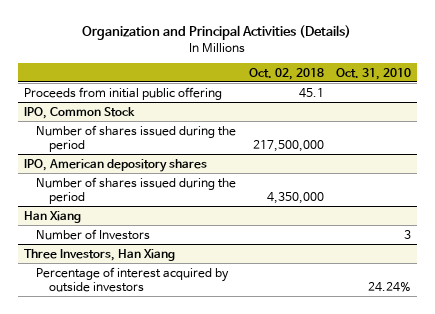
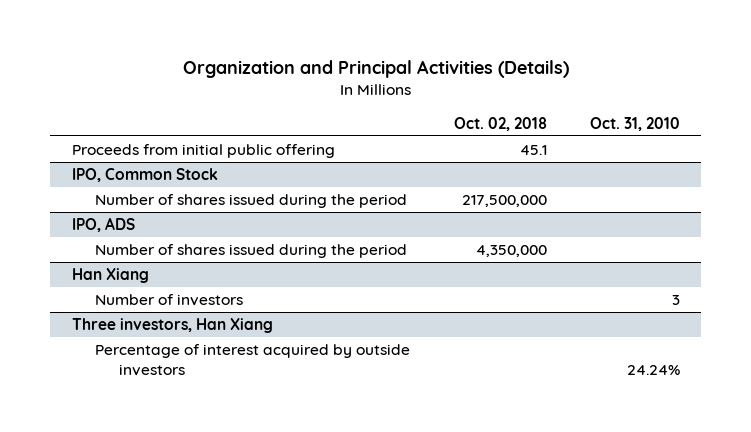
[24,158,208,172] IPO, American depository shares -> none
none -> [71,216,135,232] IPO, ADS
[36,228,151,240] Number of Investors -> [95,293,244,306] Number of investors
[24,248,176,261] Three Investors, Han Xiang -> [71,317,273,333] Three investors, Han Xiang

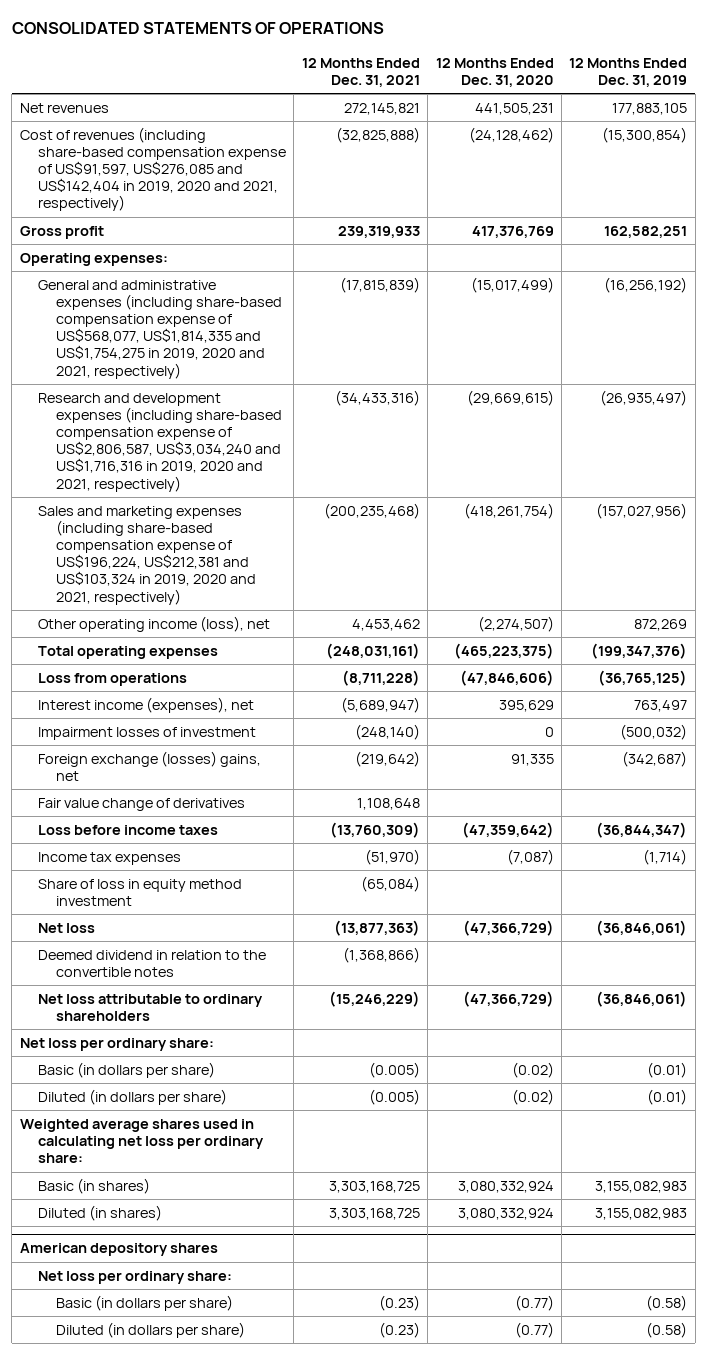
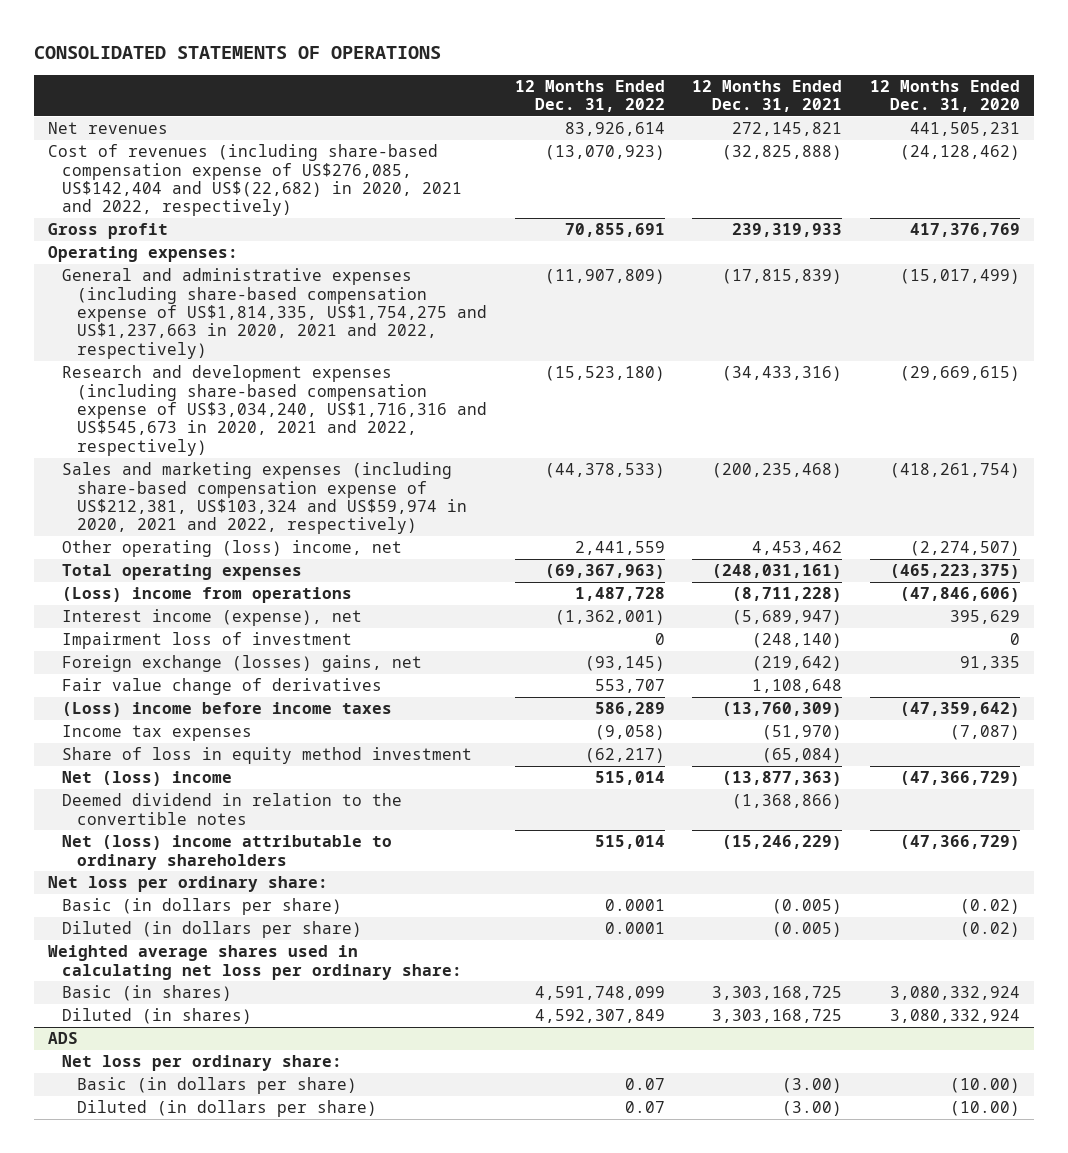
[569,57,688,87] 12 Months Ended Dec. 31, 2019 -> none
none -> [514,79,665,113] 12 Months Ended Dec. 31, 2022
[19,126,286,212] Cost of revenues (including share-based compensation expense of US$91,597, US$276,085 and US$142,404 in 2019, 2020 and 2021, respectively) -> [47,144,463,217] Cost of revenues (including share-based compensation expense of US$276,085, US$142,404 and US$(22,682) in 2020, 2021 and 2022, respectively)
[37,279,282,379] General and administrative expenses (including share-based compensation expense of US$568,077, US$1,814,335 and US$1,754,275 in 2019, 2020 and 2021, respectively) -> [62,268,487,359] General and administrative expenses (including share-based compensation expense of US$1,814,335, US$1,754,275 and US$1,237,663 in 2020, 2021 and 2022, respectively)
[37,392,282,492] Research and development expenses (including share-based compensation expense of US$2,806,587, US$3,034,240 and US$1,716,316 in 2019, 2020 and 2021, respectively) -> [62,365,487,456] Research and development expenses (including share-based compensation expense of US$3,034,240, US$1,716,316 and US$545,673 in 2020, 2021 and 2022, respectively)
[37,505,256,605] Sales and marketing expenses (including share-based compensation expense of US$196,224, US$212,381 and US$103,324 in 2019, 2020 and 2021, respectively) -> [62,462,467,535] Sales and marketing expenses (including share-based compensation expense of US$212,381, US$103,324 and US$59,974 in 2020, 2021 and 2022, respectively)
[37,615,270,632] Other operating income (loss), net -> [62,540,403,558] Other operating (loss) income, net
[37,672,187,686] Loss from operations -> [62,587,353,604] (Loss) income from operations
[37,696,254,713] Interest income (expenses), net -> [62,609,363,627] Interest income (expense), net
[37,726,256,740] Impairment losses of investment -> [62,632,353,650] Impairment loss of investment
[37,824,218,835] Loss before income taxes -> [62,702,393,718] (Loss) income before income taxes
[37,922,95,933] Net loss -> [62,771,233,787] Net (loss) income
[37,993,263,1022] Net loss attributable to ordinary shareholders -> [62,835,393,870] Net (loss) income attributable to ordinary shareholders
[19,1243,218,1257] American depository shares -> [47,1032,78,1045] ADS
[378,1294,420,1311] (0.23) -> [782,1078,843,1094] (3.00)
[514,1294,554,1311] (0.77) -> [950,1078,1021,1094] (10.00)
[378,1321,420,1338] (0.23) -> [782,1101,843,1117] (3.00)
[514,1321,554,1338] (0.77) -> [950,1101,1021,1117] (10.00)

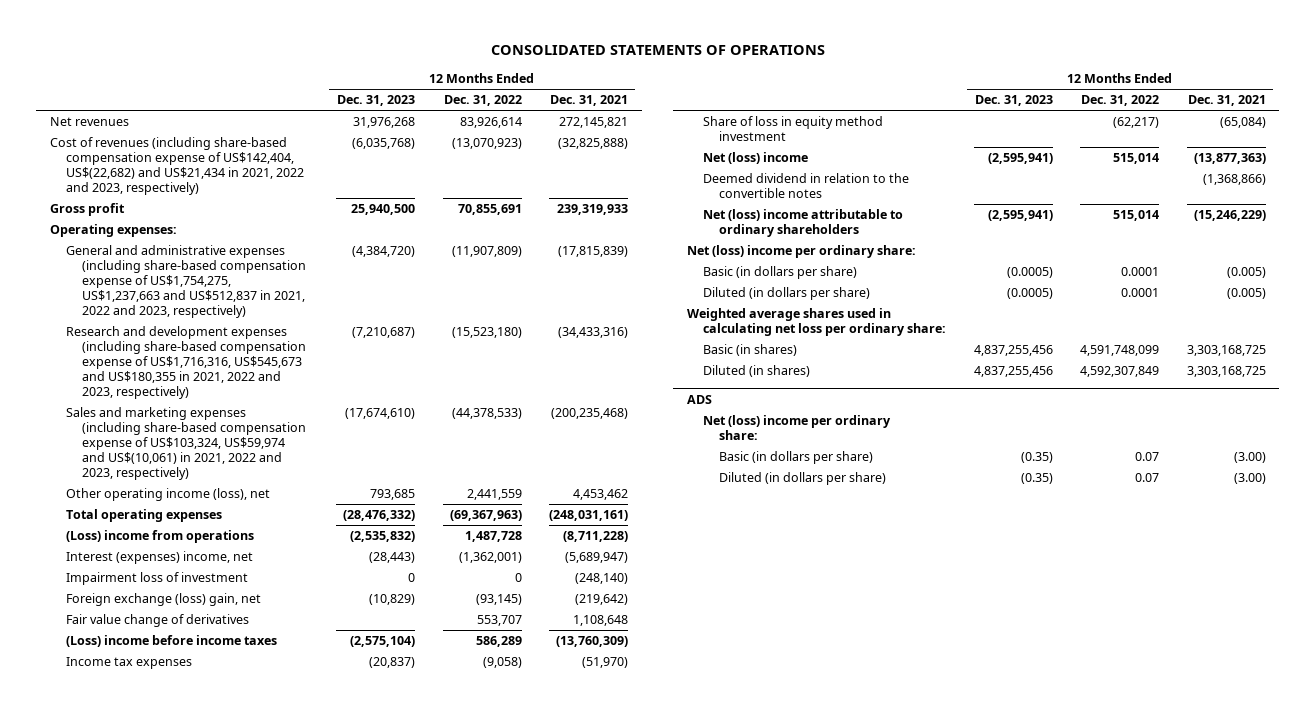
[870,79,1021,113] 12 Months Ended Dec. 31, 2020 -> none
none -> [337,95,416,107] Dec. 31, 2023
[47,144,463,217] Cost of revenues (including share-based compensation expense of US$276,085, US$142,404 and US$(22,682) in 2020, 2021 and 2022, respectively) -> [49,137,304,195] Cost of revenues (including share-based compensation expense of US$142,404, US$(22,682) and US$21,434 in 2021, 2022 and 2023, respectively)
[62,268,487,359] General and administrative expenses (including share-based compensation expense of US$1,814,335, US$1,754,275 and US$1,237,663 in 2020, 2021 and 2022, respectively) -> [65,245,306,318] General and administrative expenses (including share-based compensation expense of US$1,754,275, US$1,237,663 and US$512,837 in 2021, 2022 and 2023, respectively)
[62,365,487,456] Research and development expenses (including share-based compensation expense of US$3,034,240, US$1,716,316 and US$545,673 in 2020, 2021 and 2022, respectively) -> [65,326,306,399] Research and development expenses (including share-based compensation expense of US$1,716,316, US$545,673 and US$180,355 in 2021, 2022 and 2023, respectively)
[62,462,467,535] Sales and marketing expenses (including share-based compensation expense of US$212,381, US$103,324 and US$59,974 in 2020, 2021 and 2022, respectively) -> [65,407,306,480] Sales and marketing expenses (including share-based compensation expense of US$103,324, US$59,974 and US$(10,061) in 2021, 2022 and 2023, respectively)
[62,540,403,558] Other operating (loss) income, net -> [65,488,270,502] Other operating income (loss), net
[62,609,363,627] Interest income (expense), net -> [65,551,253,565] Interest (expenses) income, net
[62,655,423,673] Foreign exchange (losses) gains, net -> [65,593,261,607] Foreign exchange (loss) gain, net
[47,876,328,893] Net loss per ordinary share: -> [687,245,917,259] Net (loss) income per ordinary share:
[62,1055,343,1072] Net loss per ordinary share: -> [703,415,892,441] Net (loss) income per ordinary share:

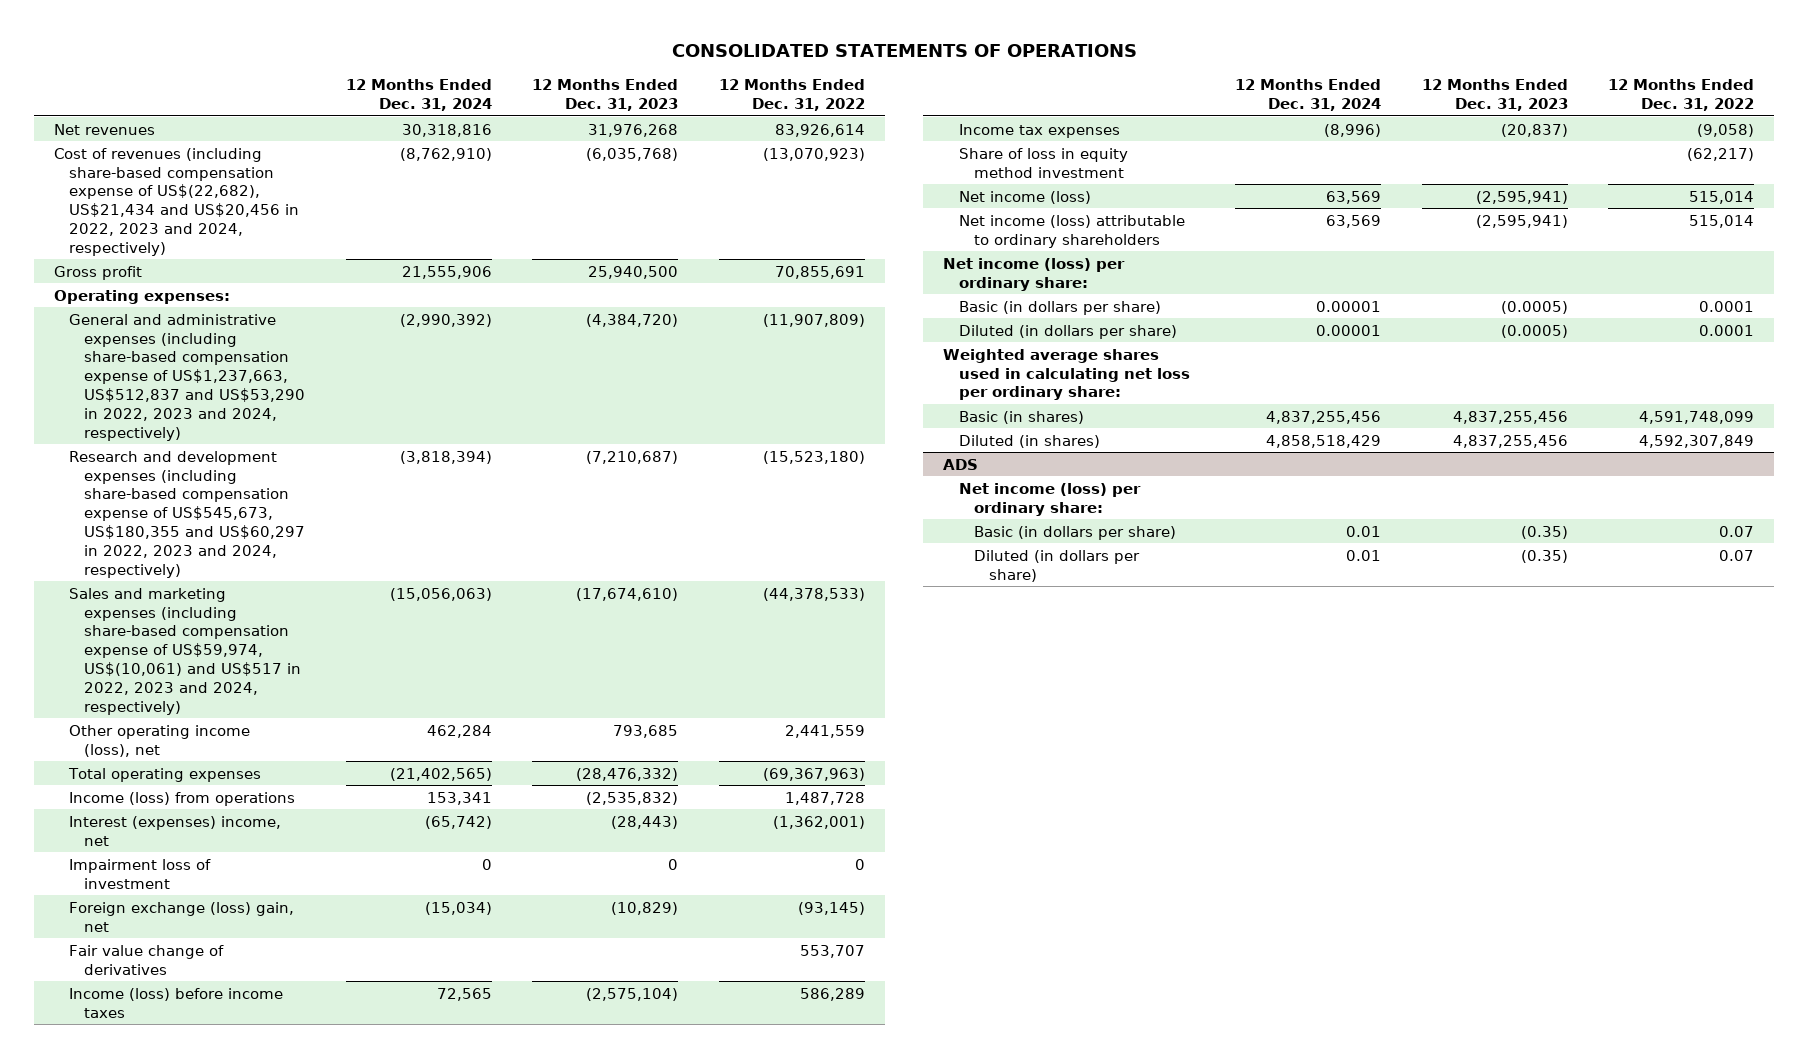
[550,95,629,107] Dec. 31, 2021 -> none
none -> [345,79,492,112] 12 Months Ended Dec. 31, 2024
[49,137,304,195] Cost of revenues (including share-based compensation expense of US$142,404, US$(22,682) and US$21,434 in 2021, 2022 and 2023, respectively) -> [54,147,300,256] Cost of revenues (including share-based compensation expense of US$(22,682), US$21,434 and US$20,456 in 2022, 2023 and 2024, respectively)
[65,245,306,318] General and administrative expenses (including share-based compensation expense of US$1,754,275, US$1,237,663 and US$512,837 in 2021, 2022 and 2023, respectively) -> [69,313,306,441] General and administrative expenses (including share-based compensation expense of US$1,237,663, US$512,837 and US$53,290 in 2022, 2023 and 2024, respectively)
[65,326,306,399] Research and development expenses (including share-based compensation expense of US$1,716,316, US$545,673 and US$180,355 in 2021, 2022 and 2023, respectively) -> [69,450,306,578] Research and development expenses (including share-based compensation expense of US$545,673, US$180,355 and US$60,297 in 2022, 2023 and 2024, respectively)
[65,407,306,480] Sales and marketing expenses (including share-based compensation expense of US$103,324, US$59,974 and US$(10,061) in 2021, 2022 and 2023, respectively) -> [69,587,302,715] Sales and marketing expenses (including share-based compensation expense of US$59,974, US$(10,061) and US$517 in 2022, 2023 and 2024, respectively)
[65,530,254,544] (Loss) income from operations -> [69,791,296,806] Income (loss) from operations
[65,635,277,648] (Loss) income before income taxes -> [69,987,284,1018] Income (loss) before income taxes
[703,173,910,199] Deemed dividend in relation to the convertible notes -> none
[703,152,809,165] Net (loss) income -> [958,190,1091,204] Net income (loss)
[703,209,904,238] Net (loss) income attributable to ordinary shareholders -> [958,214,1185,248] Net income (loss) attributable to ordinary shareholders
[687,245,917,259] Net (loss) income per ordinary share: -> [943,257,1126,291] Net income (loss) per ordinary share:
[703,415,892,441] Net (loss) income per ordinary share: -> [958,482,1141,516] Net income (loss) per ordinary share:

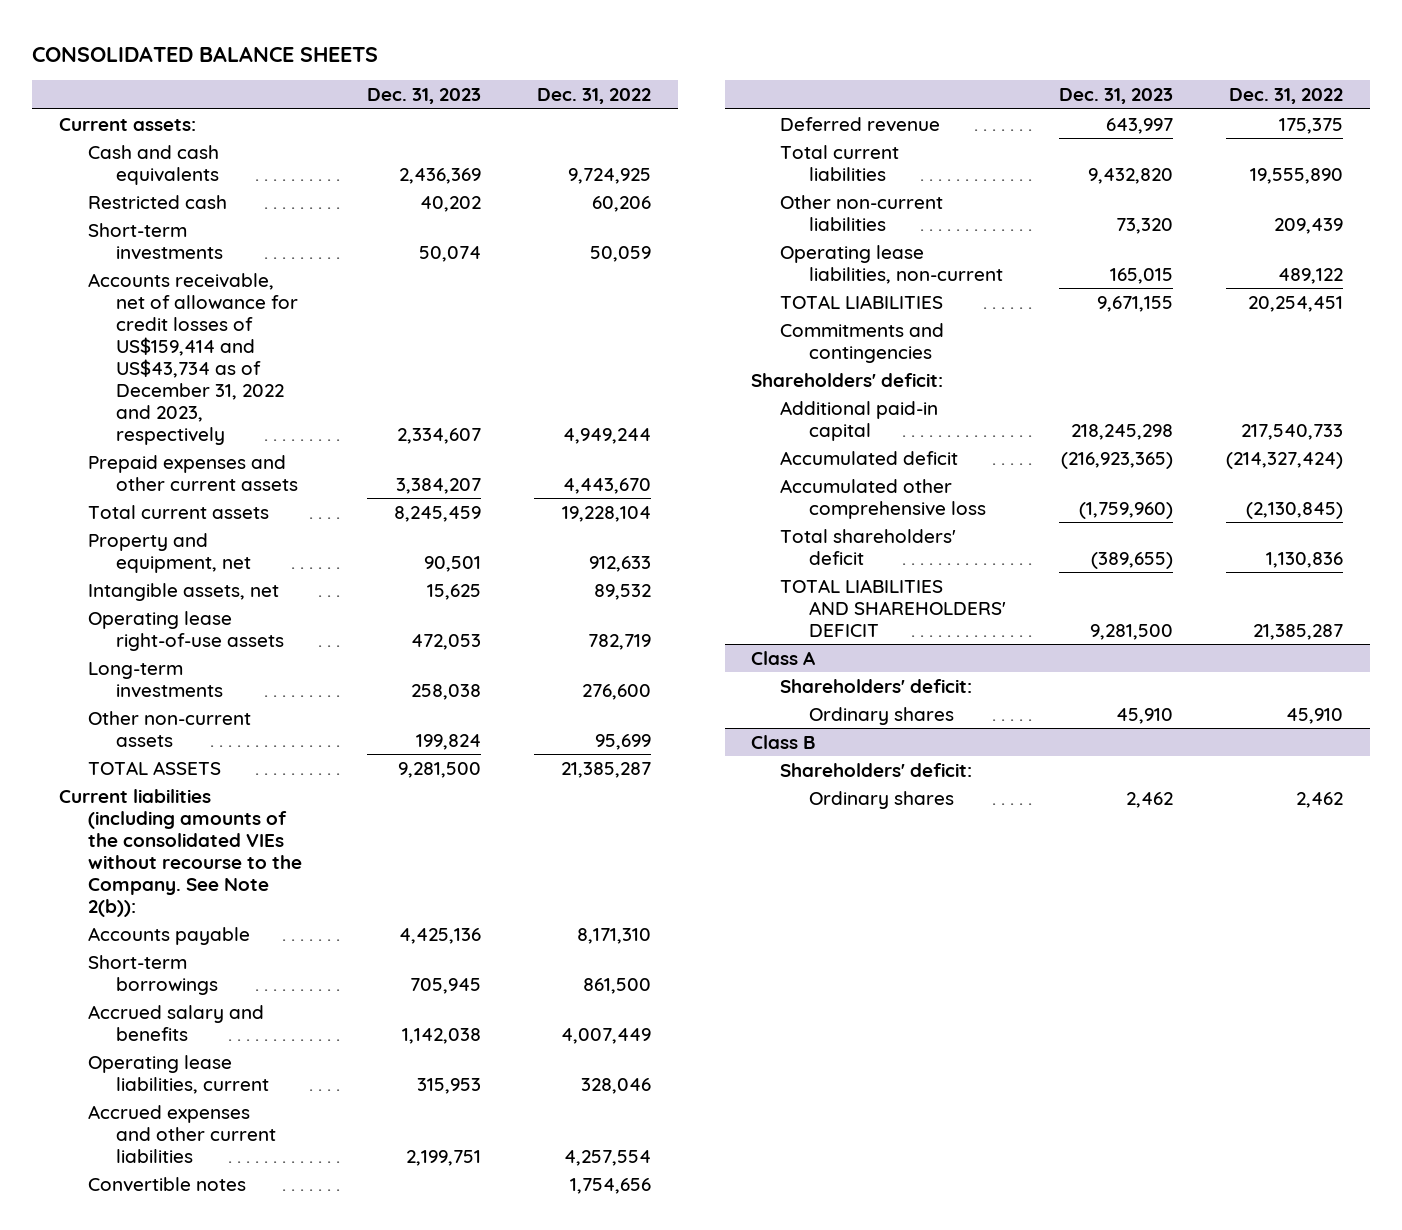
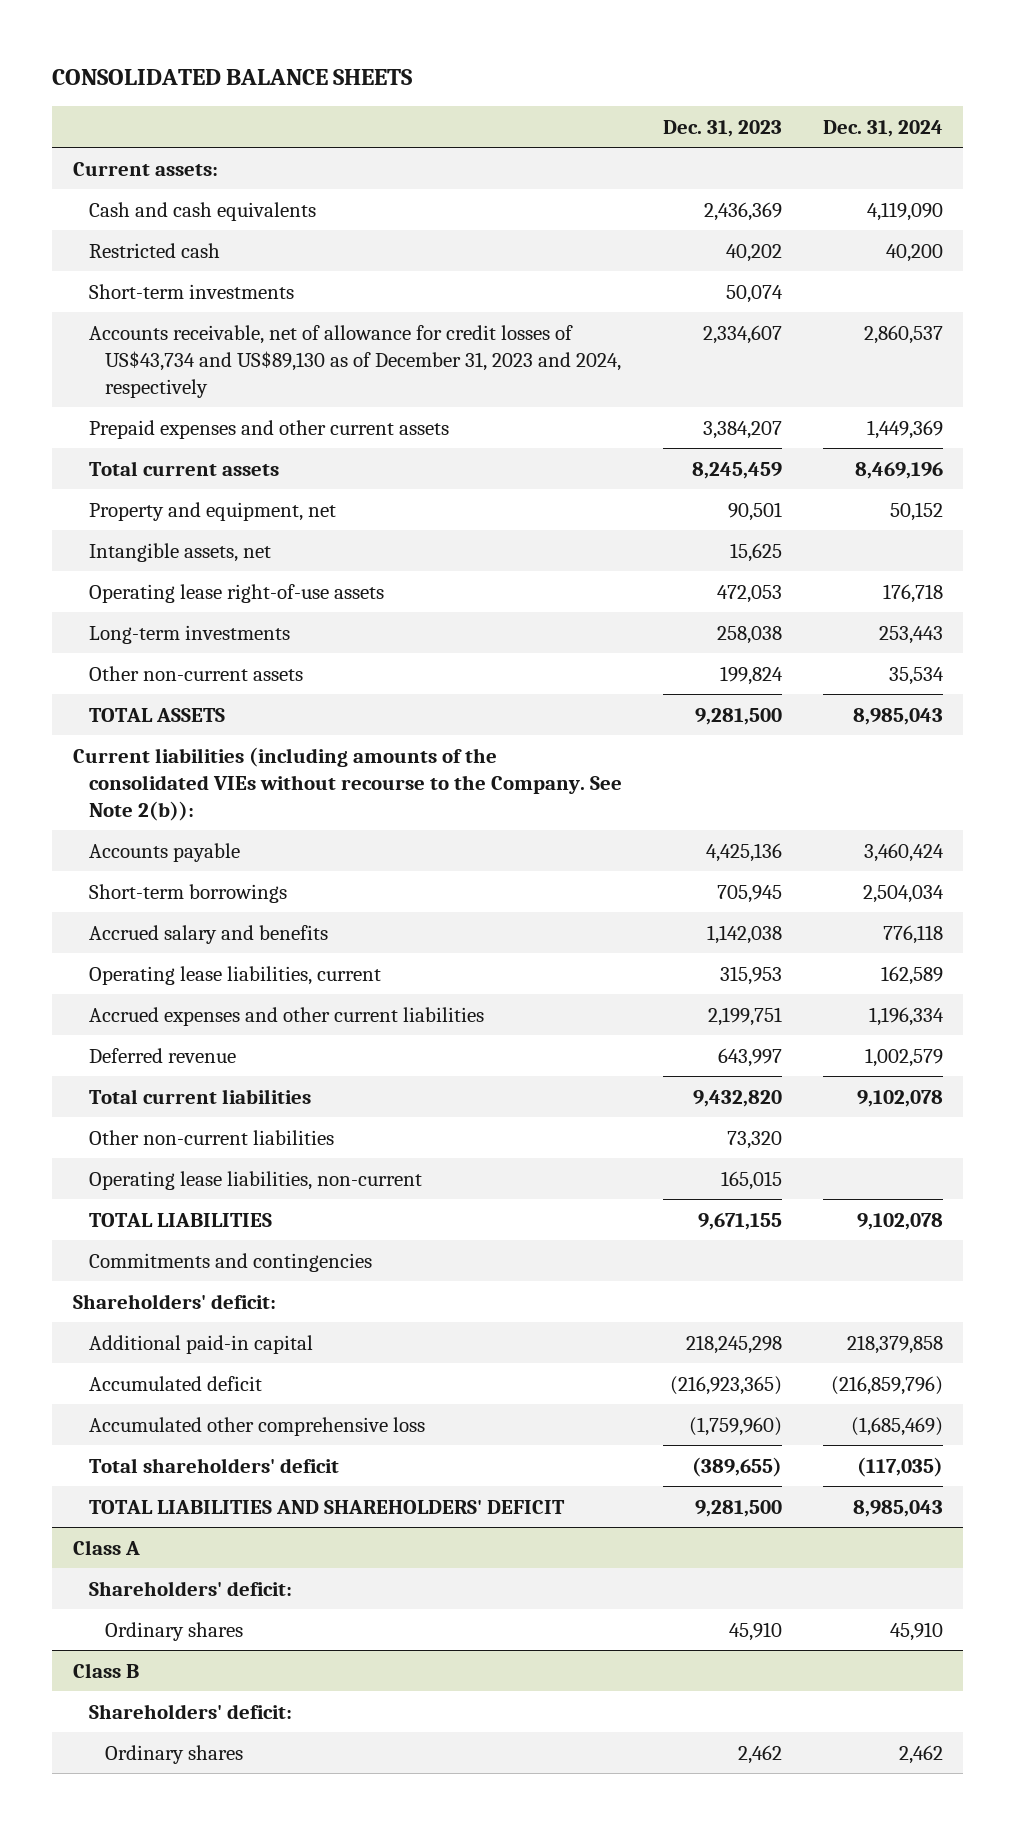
[536,88,651,105] Dec. 31, 2022 -> none
none -> [823,119,944,137] Dec. 31, 2024
[87,272,299,445] Accounts receivable, net of allowance for credit losses of US$159,414 and US$43,734 as of December 31, 2022 and 2023, respectively -> [89,324,622,398] Accounts receivable, net of allowance for credit losses of US$43,734 and US$89,130 as of December 31, 2023 and 2024, respectively
[87,1176,246,1192] Convertible notes -> none

